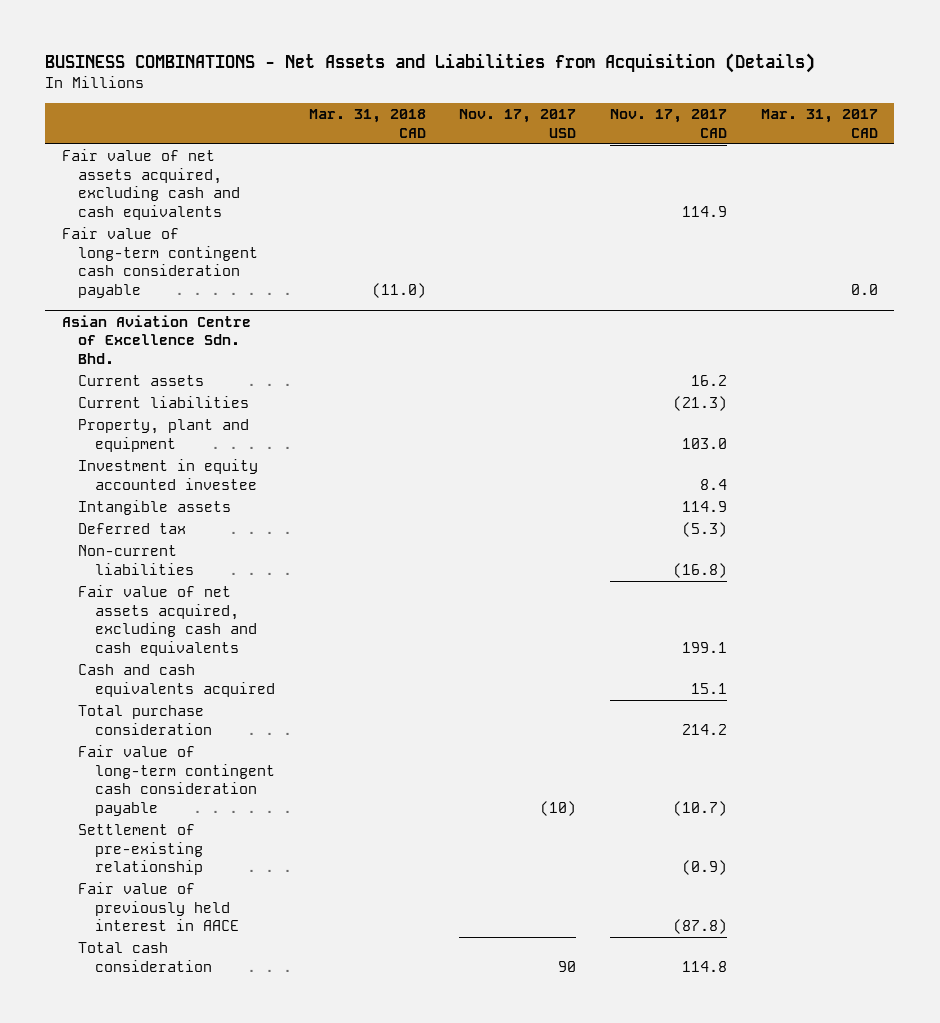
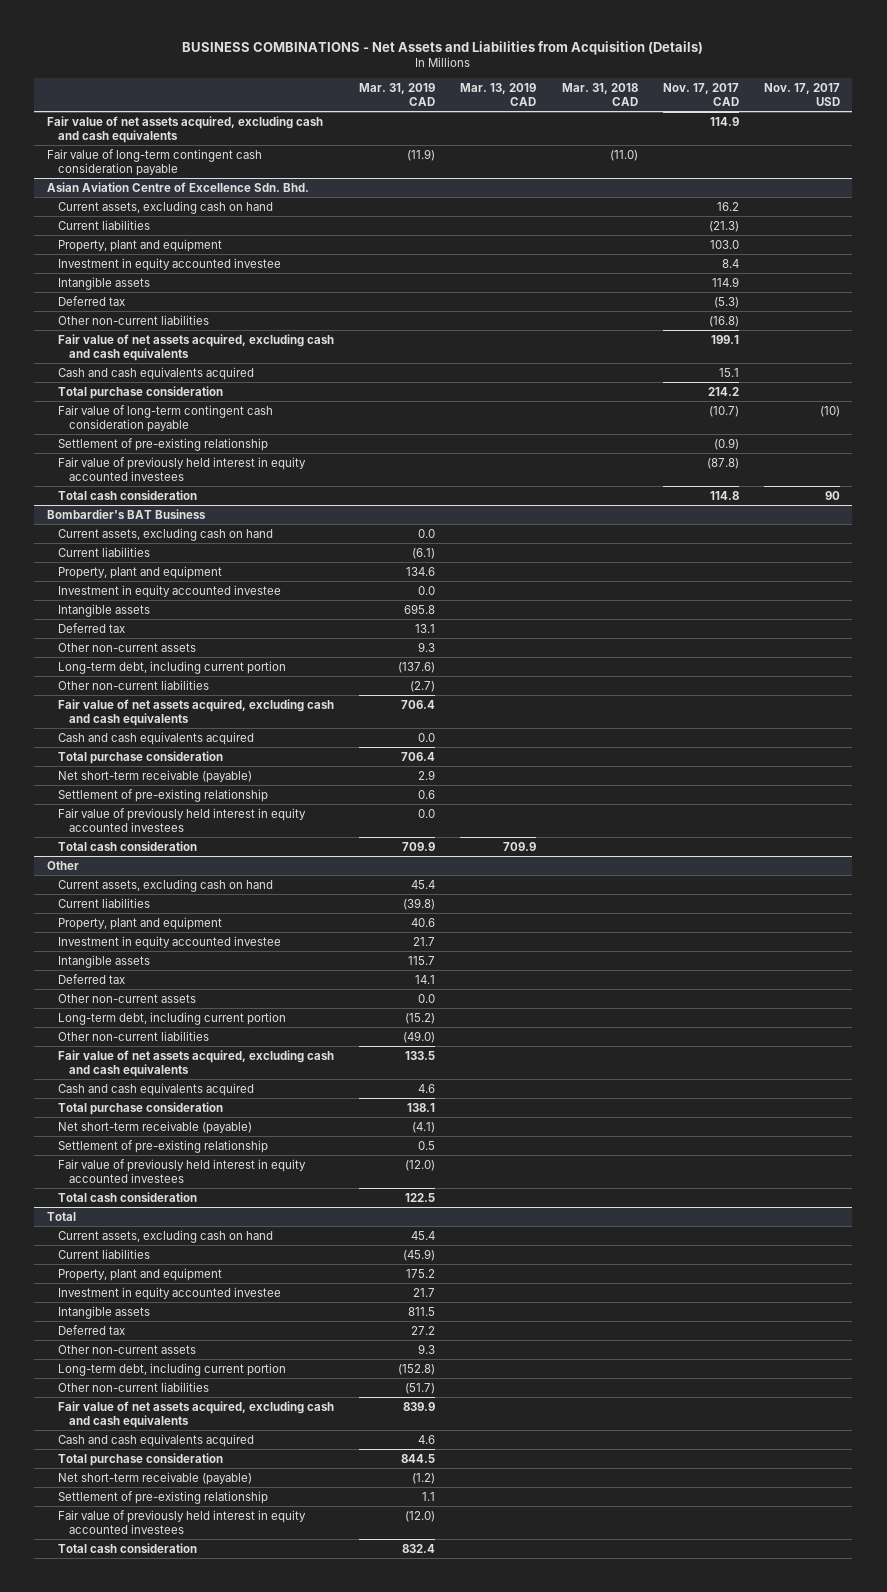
[760,109,878,138] Mar. 31, 2017 CAD -> none
none -> [359,82,436,107] Mar. 31, 2019 CAD
none -> [460,82,537,107] Mar. 13, 2019 CAD
[78,375,205,387] Current assets -> [58,200,274,214] Current assets, excluding cash on hand
[78,545,194,575] Non-current liabilities -> [58,314,210,325] Other non-current liabilities
[78,882,239,932] Fair value of previously held interest in AACE -> [58,456,307,481] Fair value of previously held interest in equity accounted investees
none -> [46,508,206,519] Bombardier's BAT Business
none -> [58,527,274,541] Current assets, excluding cash on hand
none -> [58,546,151,557] Current liabilities
none -> [58,565,223,579] Property, plant and equipment
none -> [58,584,282,598] Investment in equity accounted investee
none -> [58,603,151,617] Intangible assets
none -> [58,622,126,633] Deferred tax
none -> [58,642,197,652] Other non-current assets
none -> [58,660,287,674] Long-term debt, including current portion
none -> [58,679,210,690] Other non-current liabilities
none -> [58,698,335,726] Fair value of net assets acquired, excluding cash and cash equivalents
none -> [58,731,255,745] Cash and cash equivalents acquired
none -> [58,750,224,764] Total purchase consideration
none -> [58,769,253,783] Net short-term receivable (payable)
none -> [58,788,269,802] Settlement of pre-existing relationship
none -> [58,807,307,832] Fair value of previously held interest in equity accounted investees
none -> [58,840,198,851] Total cash consideration
none -> [46,860,79,870] Other
none -> [58,878,274,892] Current assets, excluding cash on hand
none -> [58,897,151,908] Current liabilities
none -> [58,916,223,930] Property, plant and equipment
none -> [58,935,282,949] Investment in equity accounted investee
none -> [58,954,151,968] Intangible assets
none -> [58,973,126,984] Deferred tax
none -> [58,993,197,1003] Other non-current assets
none -> [58,1011,287,1025] Long-term debt, including current portion
none -> [58,1030,210,1041] Other non-current liabilities
none -> [58,1049,335,1077] Fair value of net assets acquired, excluding cash and cash equivalents
none -> [58,1082,255,1096] Cash and cash equivalents acquired
none -> [58,1101,224,1115] Total purchase consideration
none -> [58,1120,253,1134] Net short-term receivable (payable)
none -> [58,1139,269,1153] Settlement of pre-existing relationship
none -> [58,1158,307,1183] Fair value of previously held interest in equity accounted investees
none -> [58,1191,198,1202] Total cash consideration
none -> [46,1211,76,1221] Total
none -> [58,1229,274,1243] Current assets, excluding cash on hand
none -> [58,1248,151,1259] Current liabilities
none -> [58,1267,223,1281] Property, plant and equipment
none -> [58,1286,282,1300] Investment in equity accounted investee
none -> [58,1305,151,1319] Intangible assets
none -> [58,1324,126,1335] Deferred tax
none -> [58,1344,197,1354] Other non-current assets
none -> [58,1362,287,1376] Long-term debt, including current portion
none -> [58,1381,210,1392] Other non-current liabilities
none -> [58,1400,335,1428] Fair value of net assets acquired, excluding cash and cash equivalents
none -> [58,1433,255,1447] Cash and cash equivalents acquired
none -> [58,1452,224,1466] Total purchase consideration
none -> [58,1471,253,1485] Net short-term receivable (payable)
none -> [58,1490,269,1504] Settlement of pre-existing relationship
none -> [58,1509,307,1534] Fair value of previously held interest in equity accounted investees
none -> [58,1542,198,1553] Total cash consideration

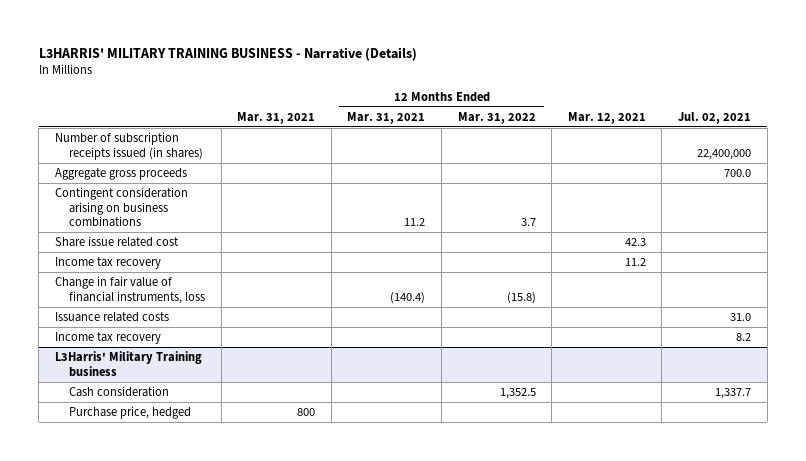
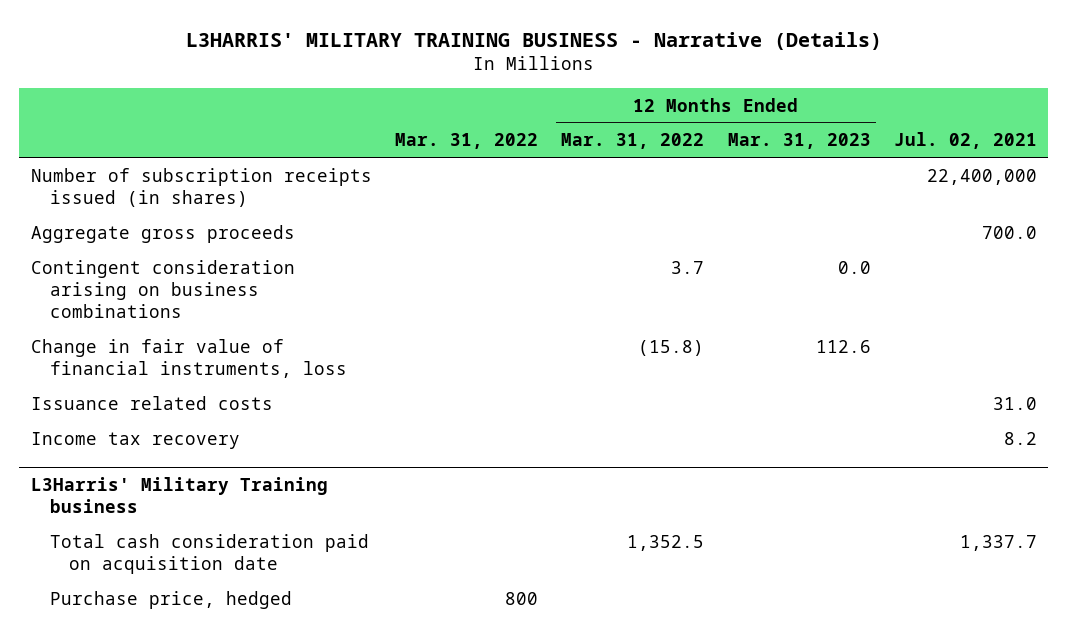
[237,111,316,124] Mar. 31, 2021 -> none
[347,111,426,124] Mar. 31, 2021 -> none
[567,111,646,124] Mar. 12, 2021 -> none
none -> [395,133,539,150] Mar. 31, 2022
none -> [727,133,871,150] Mar. 31, 2023
[54,236,179,248] Share issue related cost -> none
[54,257,161,270] Income tax recovery -> none
[69,386,170,398] Cash consideration -> [50,533,370,574] Total cash consideration paid on acquisition date

